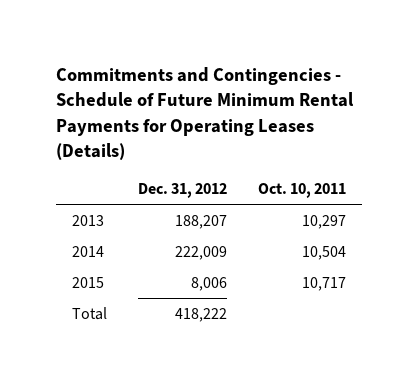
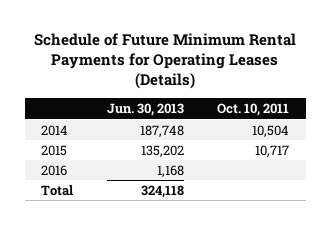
[55,67,354,160] Commitments and Contingencies - Schedule of Future Minimum Rental Payments for Operating Leases (Details) -> [34,32,297,90] Schedule of Future Minimum Rental Payments for Operating Leases (Details)
[137,182,227,198] Dec. 31, 2012 -> none
none -> [106,103,184,117] Jun. 30, 2013
[71,214,104,226] 2013 -> none
none -> [41,164,68,176] 2016

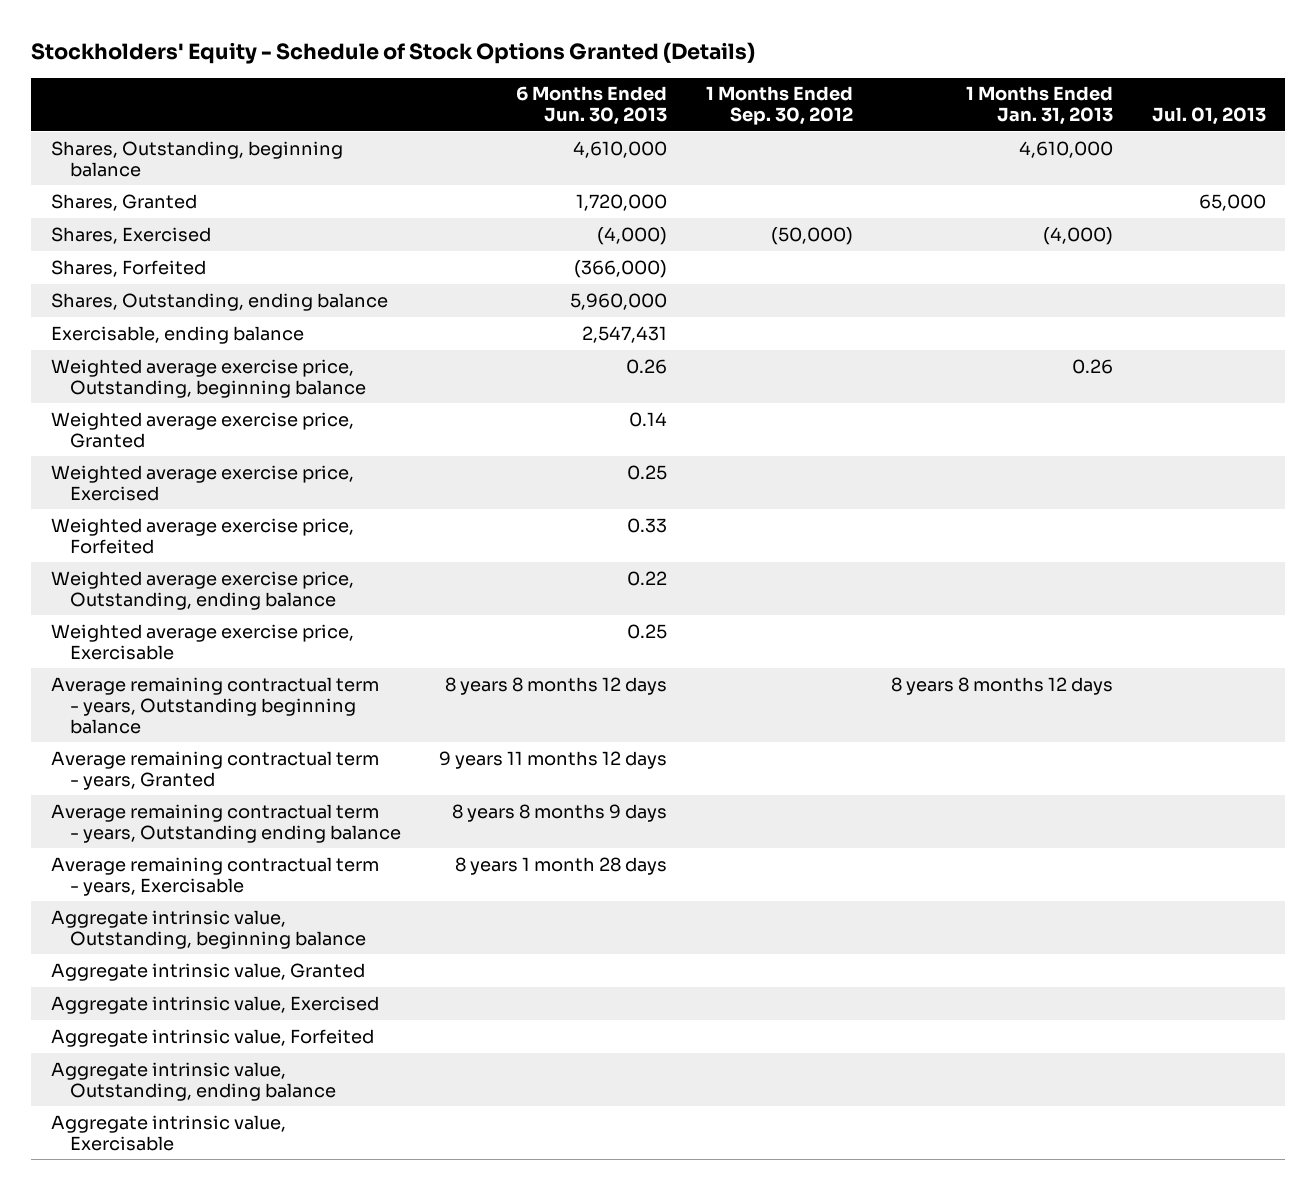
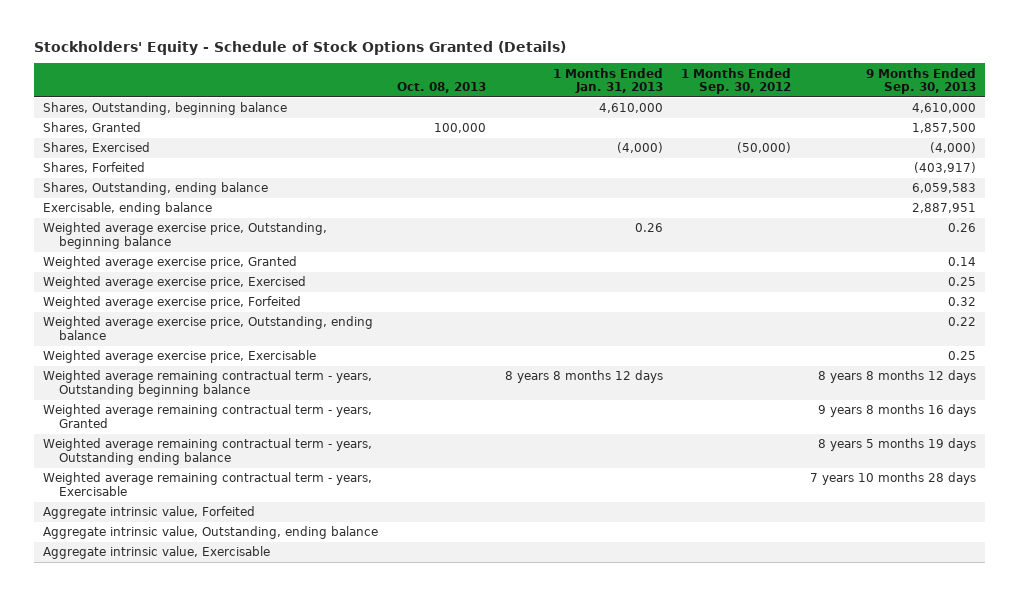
[516,86,668,126] 6 Months Ended Jun. 30, 2013 -> none
[1151,107,1266,126] Jul. 01, 2013 -> none
none -> [396,82,486,94] Oct. 08, 2013
none -> [866,67,977,95] 9 Months Ended Sep. 30, 2013
[50,909,367,949] Aggregate intrinsic value, Outstanding, beginning balance -> none
[50,962,365,981] Aggregate intrinsic value, Granted -> none
[50,995,379,1014] Aggregate intrinsic value, Exercised -> none
[50,676,379,734] Average remaining contractual term - years, Outstanding beginning balance -> [43,370,373,397] Weighted average remaining contractual term - years, Outstanding beginning balance
[50,750,379,790] Average remaining contractual term - years, Granted -> [43,404,373,428] Weighted average remaining contractual term - years, Granted
[50,803,402,843] Average remaining contractual term - years, Outstanding ending balance -> [43,438,373,465] Weighted average remaining contractual term - years, Outstanding ending balance
[50,856,379,896] Average remaining contractual term - years, Exercisable -> [43,472,373,496] Weighted average remaining contractual term - years, Exercisable

